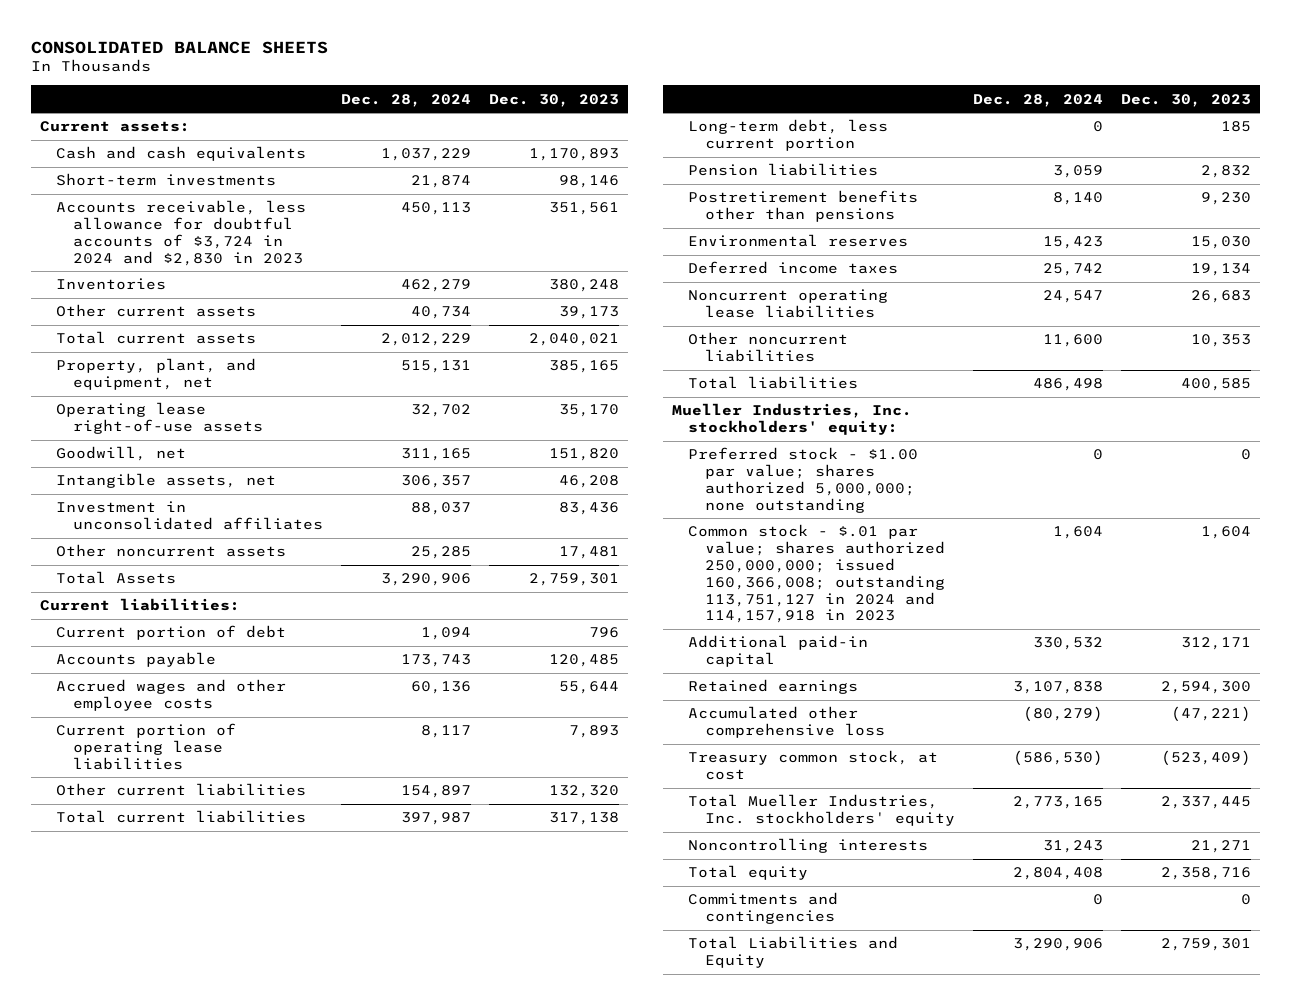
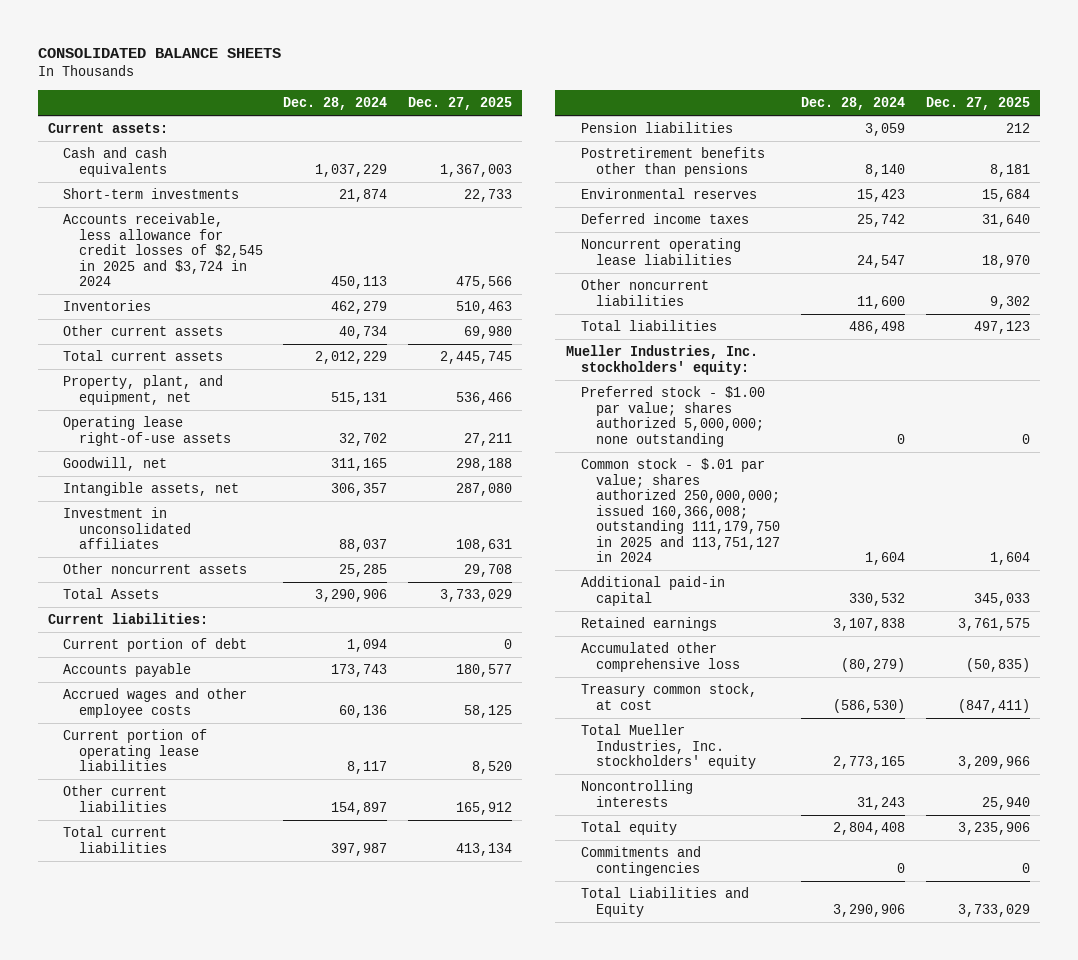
[488,93,619,107] Dec. 30, 2023 -> none
none -> [407,96,512,110] Dec. 27, 2025
[56,200,307,266] Accounts receivable, less allowance for doubtful accounts of $3,724 in 2024 and $2,830 in 2023 -> [63,213,263,287] Accounts receivable, less allowance for credit losses of $2,545 in 2025 and $3,724 in 2024
[688,119,889,152] Long-term debt, less current portion -> none
[688,524,945,624] Common stock - $.01 par value; shares authorized 250,000,000; issued 160,366,008; outstanding 113,751,127 in 2024 and 114,157,918 in 2023 -> [581,458,781,563] Common stock - $.01 par value; shares authorized 250,000,000; issued 160,366,008; outstanding 111,179,750 in 2025 and 113,751,127 in 2024

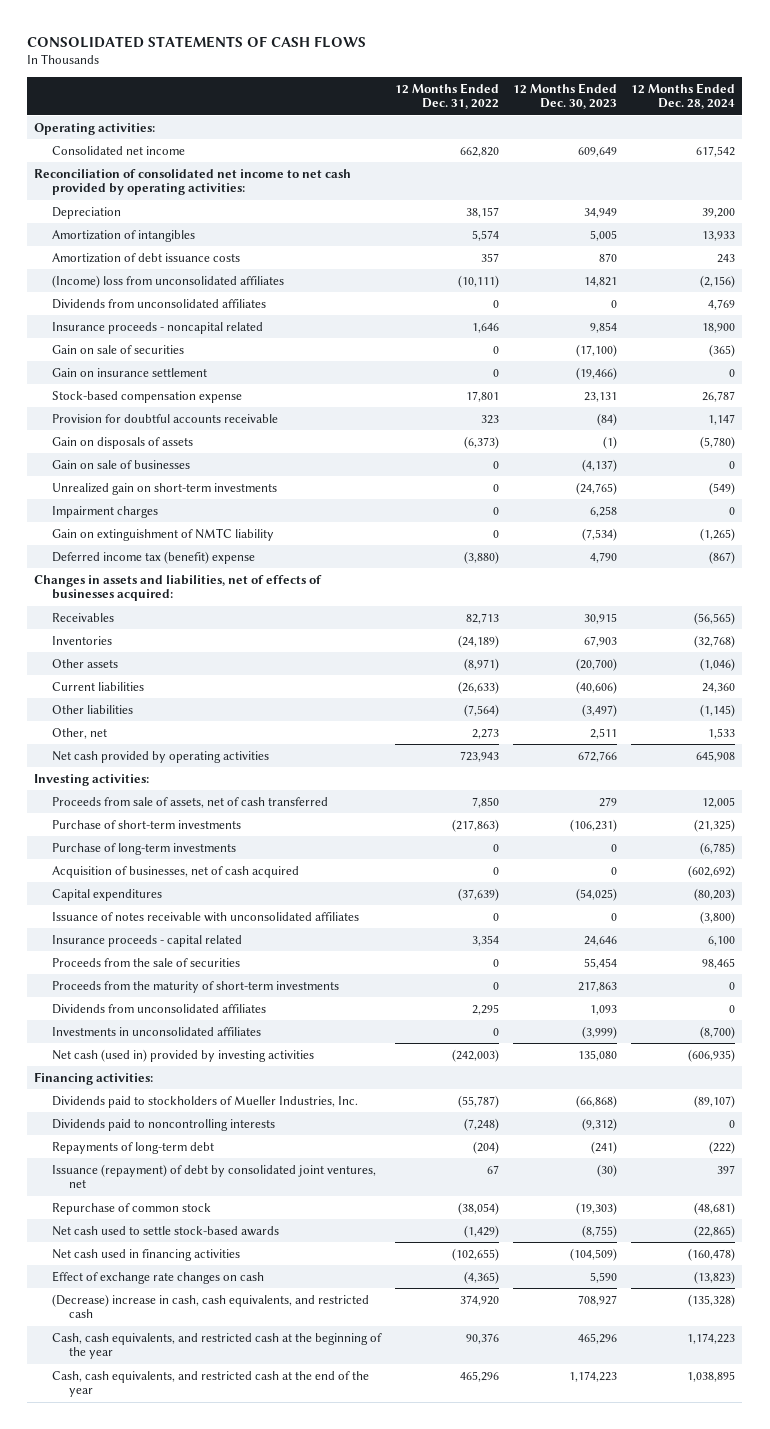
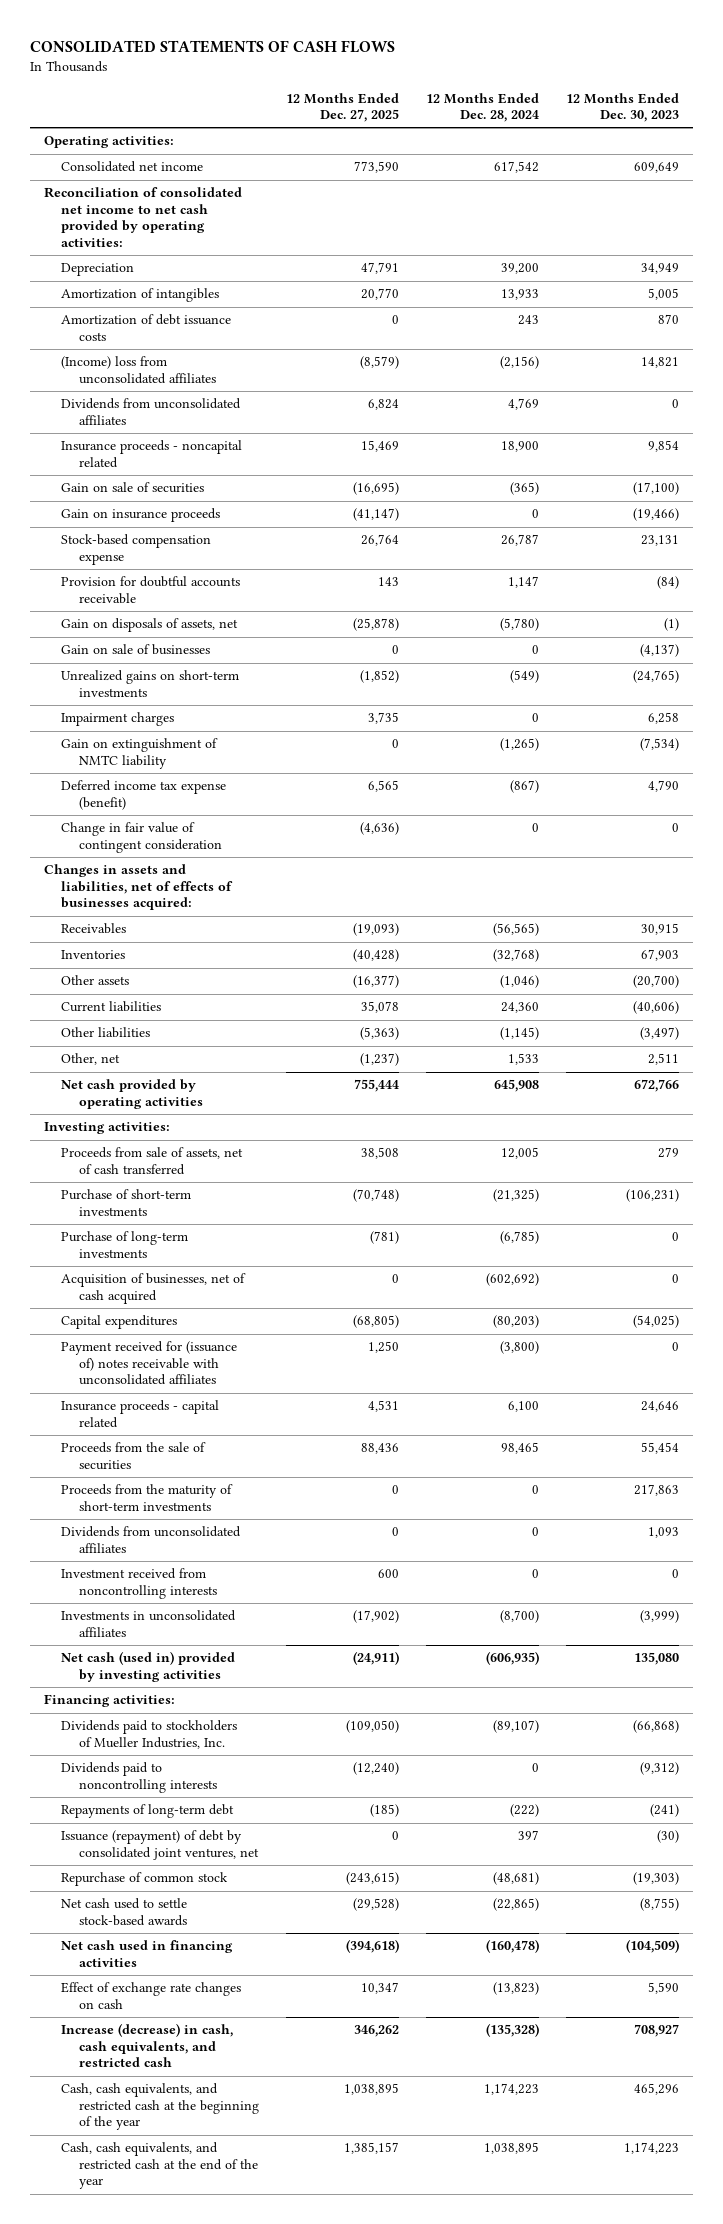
[395,82,500,110] 12 Months Ended Dec. 31, 2022 -> none
none -> [286,92,400,123] 12 Months Ended Dec. 27, 2025
[51,367,207,377] Gain on insurance settlement -> [61,508,221,523] Gain on insurance proceeds
[51,436,193,449] Gain on disposals of assets -> [61,618,239,633] Gain on disposals of assets, net
[51,482,277,495] Unrealized gain on short-term investments -> [61,670,240,697] Unrealized gains on short-term investments
[51,550,255,564] Deferred income tax (benefit) expense -> [61,780,227,810] Deferred income tax expense (benefit)
none -> [61,822,223,853] Change in fair value of contingent consideration
[51,911,359,922] Issuance of notes receivable with unconsolidated affiliates -> [61,1341,238,1386] Payment received for (issuance of) notes receivable with unconsolidated affiliates
none -> [61,1568,218,1599] Investment received from noncontrolling interests
[51,1293,369,1319] (Decrease) increase in cash, cash equivalents, and restricted cash -> [61,2023,234,2068] Increase (decrease) in cash, cash equivalents, and restricted cash

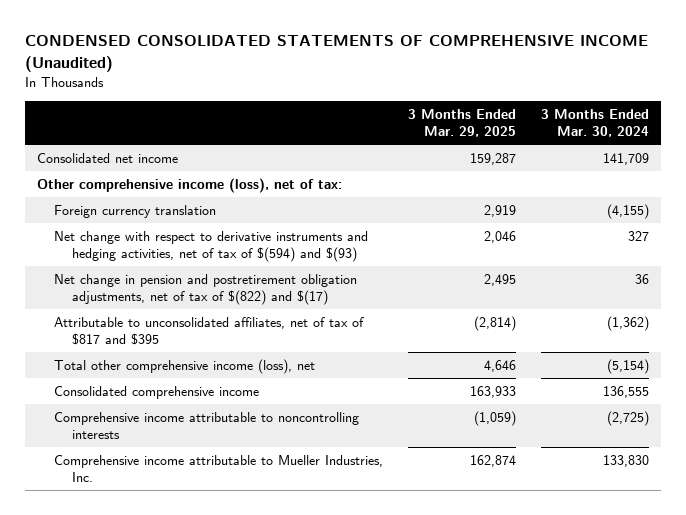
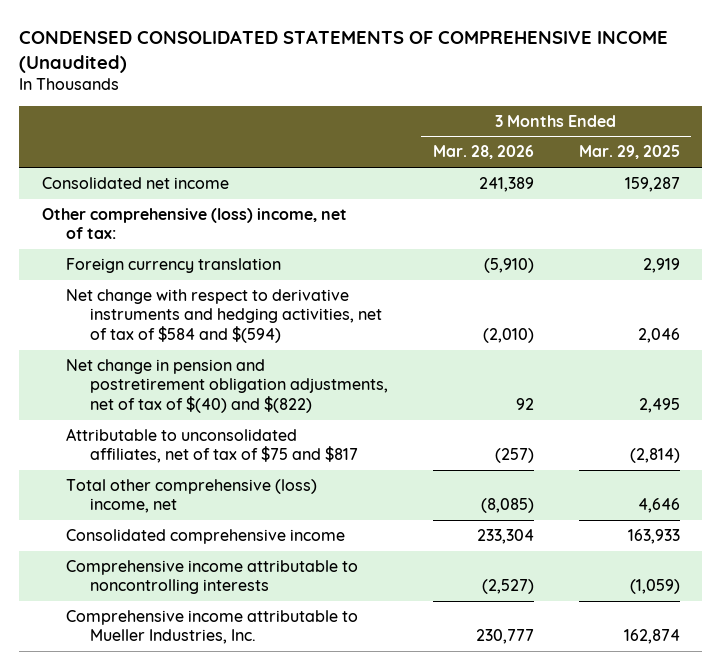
[540,108,649,137] 3 Months Ended Mar. 30, 2024 -> none
none -> [432,145,534,160] Mar. 28, 2026
[36,177,342,193] Other comprehensive income (loss), net of tax: -> [41,207,347,240] Other comprehensive (loss) income, net of tax:
[54,230,369,263] Net change with respect to derivative instruments and hedging activities, net of tax of $(594) and $(93) -> [65,288,382,344] Net change with respect to derivative instruments and hedging activities, net of tax of $584 and $(594)
[54,273,358,306] Net change in pension and postretirement obligation adjustments, net of tax of $(822) and $(17) -> [65,358,388,414] Net change in pension and postretirement obligation adjustments, net of tax of $(40) and $(822)
[54,316,365,346] Attributable to unconsolidated affiliates, net of tax of $817 and $395 -> [65,427,358,464] Attributable to unconsolidated affiliates, net of tax of $75 and $817
[54,358,316,374] Total other comprehensive income (loss), net -> [65,478,317,514] Total other comprehensive (loss) income, net

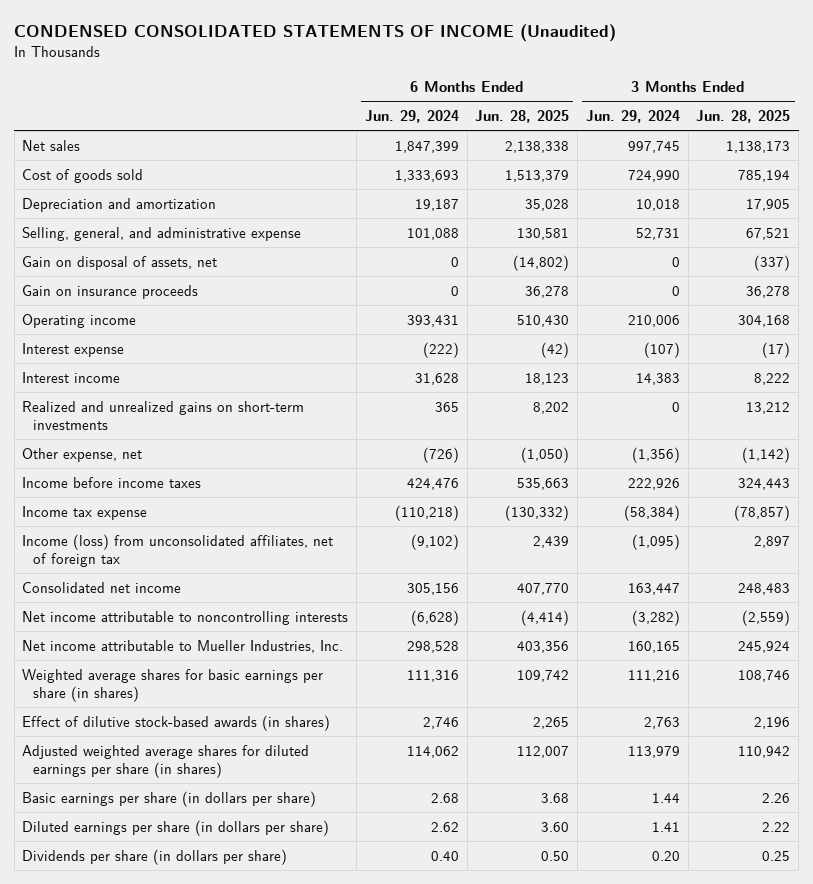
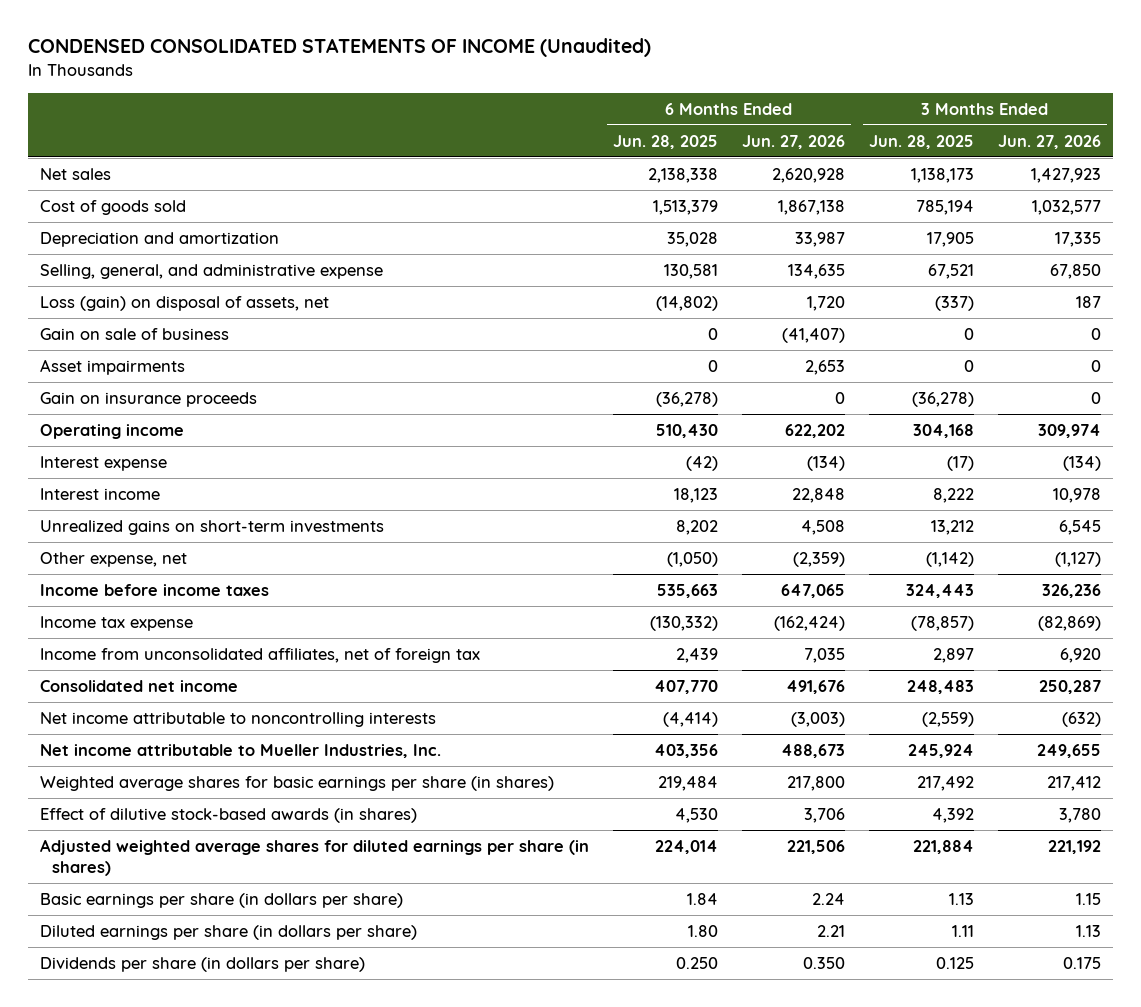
[364,109,459,123] Jun. 29, 2024 -> none
[585,109,680,123] Jun. 29, 2024 -> none
none -> [741,134,845,149] Jun. 27, 2026
none -> [998,134,1102,149] Jun. 27, 2026
[22,255,218,270] Gain on disposal of assets, net -> [39,295,329,311] Loss (gain) on disposal of assets, net
none -> [39,327,229,340] Gain on sale of business
none -> [39,358,185,375] Asset impairments
[525,285,570,298] 36,278 -> [655,391,718,407] (36,278)
[746,285,791,298] 36,278 -> [911,391,974,407] (36,278)
[22,400,305,430] Realized and unrealized gains on short-term investments -> [39,519,384,535] Unrealized gains on short-term investments
[22,533,334,567] Income (loss) from unconsolidated affiliates, net of foreign tax -> [39,647,480,663] Income from unconsolidated affiliates, net of foreign tax
[517,669,570,682] 109,742 -> [657,775,718,791] 219,484
[738,669,791,682] 108,746 -> [916,775,974,791] 217,492
[533,716,570,729] 2,265 -> [674,807,718,823] 4,530
[754,716,791,729] 2,196 -> [931,807,974,823] 4,392
[517,745,570,758] 112,007 -> [654,839,718,854] 224,014
[738,745,791,758] 110,942 -> [912,839,974,854] 221,884
[541,792,570,803] 3.68 -> [686,892,718,905] 1.84
[762,792,791,803] 2.26 -> [948,892,974,905] 1.13
[541,821,570,832] 3.60 -> [687,924,718,937] 1.80
[762,821,791,832] 2.22 -> [951,924,974,937] 1.11
[541,850,570,861] 0.50 -> [675,956,718,969] 0.250
[762,850,791,861] 0.25 -> [935,956,974,969] 0.125

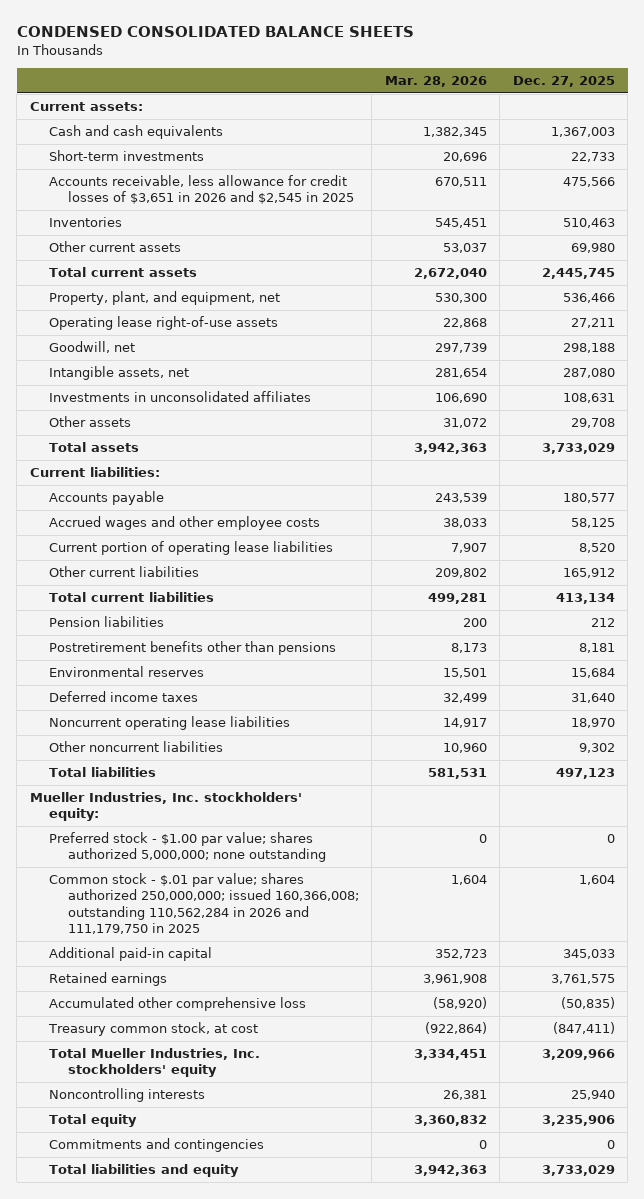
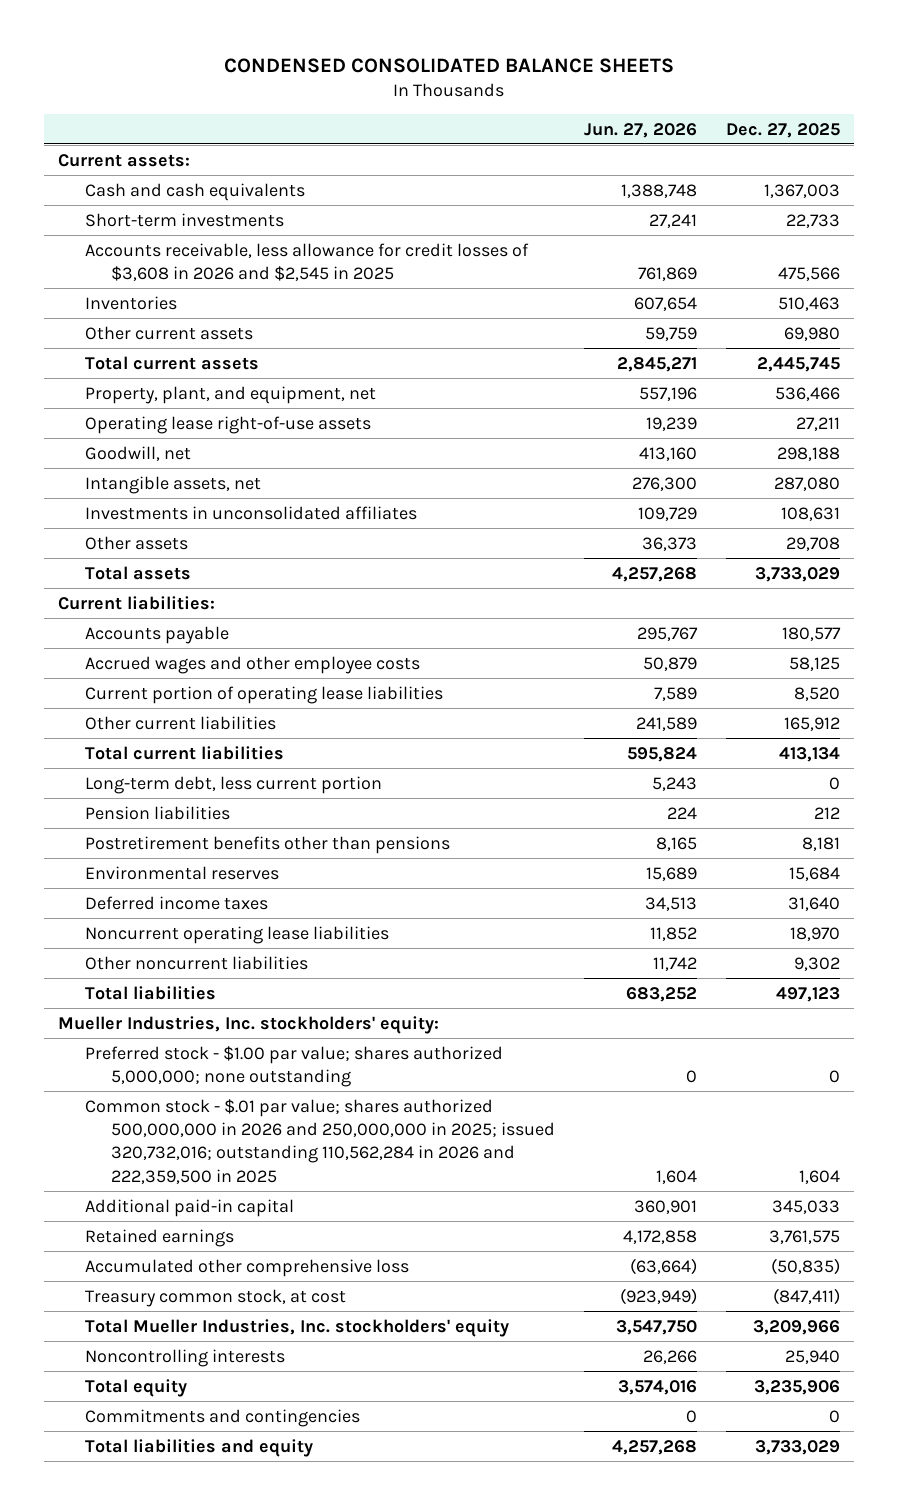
[384,76,487,88] Mar. 28, 2026 -> none
none -> [583,122,697,138] Jun. 27, 2026
[48,175,354,205] Accounts receivable, less allowance for credit losses of $3,651 in 2026 and $2,545 in 2025 -> [84,242,529,281] Accounts receivable, less allowance for credit losses of $3,608 in 2026 and $2,545 in 2025
none -> [84,775,382,794] Long-term debt, less current portion
[48,873,359,934] Common stock - $.01 par value; shares authorized 250,000,000; issued 160,366,008; outstanding 110,562,284 in 2026 and 111,179,750 in 2025 -> [84,1098,556,1184] Common stock - $.01 par value; shares authorized 500,000,000 in 2026 and 250,000,000 in 2025; issued 320,732,016; outstanding 110,562,284 in 2026 and 222,359,500 in 2025

